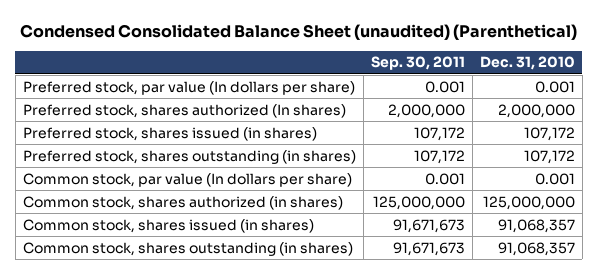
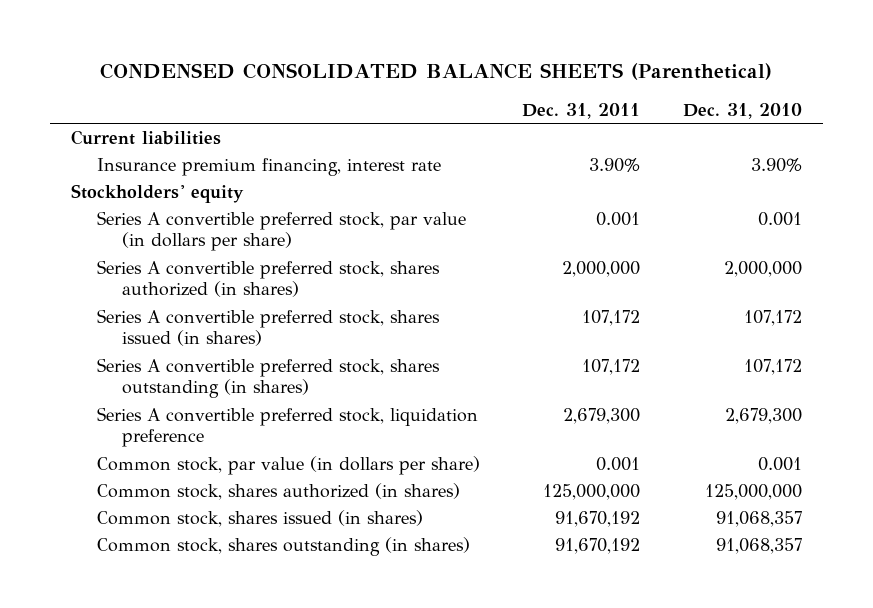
[19,23,577,40] Condensed Consolidated Balance Sheet (unaudited) (Parenthetical) -> [100,62,773,80] CONDENSED CONSOLIDATED BALANCE SHEETS (Parenthetical)
[370,56,465,71] Sep. 30, 2011 -> none
none -> [522,102,641,119] Dec. 31, 2011
none -> [70,129,221,145] Current liabilities
none -> [96,157,441,176] Insurance premium financing, interest rate
none -> [70,183,244,203] Stockholders' equity
[22,80,355,95] Preferred stock, par value (In dollars per share) -> [96,210,466,252] Series A convertible preferred stock, par value (in dollars per share)
[22,103,346,118] Preferred stock, shares authorized (In shares) -> [96,259,440,298] Series A convertible preferred stock, shares authorized (in shares)
[22,126,317,141] Preferred stock, shares issued (in shares) -> [96,308,440,347] Series A convertible preferred stock, shares issued (in shares)
[22,149,356,164] Preferred stock, shares outstanding (in shares) -> [96,357,440,399] Series A convertible preferred stock, shares outstanding (in shares)
none -> [96,406,478,448] Series A convertible preferred stock, liquidation preference
[22,172,352,187] Common stock, par value (In dollars per share) -> [96,455,480,475] Common stock, par value (in dollars per share)

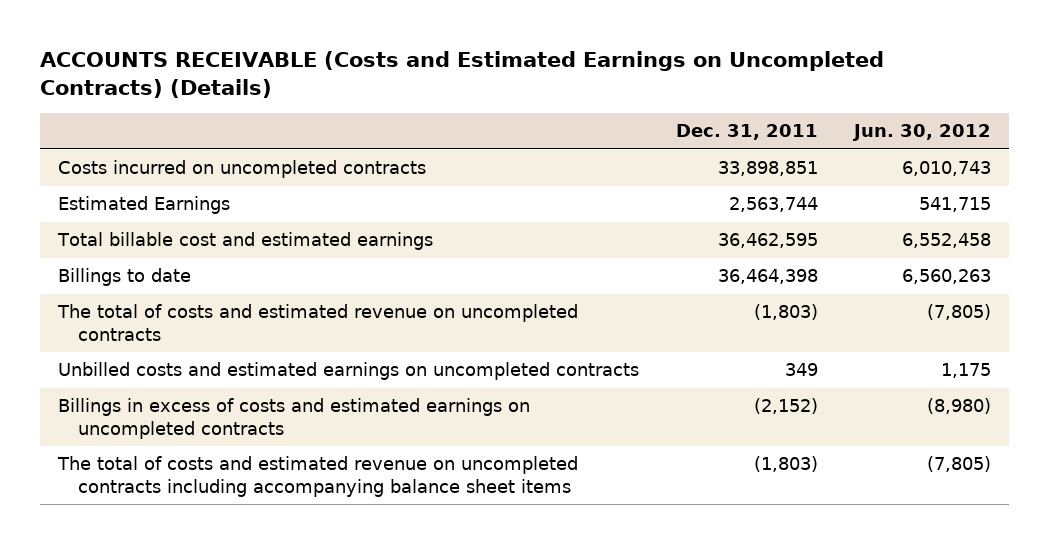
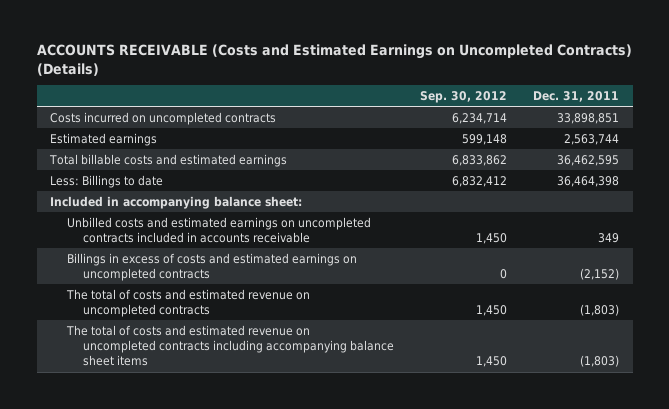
[852,124,992,142] Jun. 30, 2012 -> none
none -> [420,91,508,104] Sep. 30, 2012
[58,196,231,215] Estimated Earnings -> [49,132,157,146] Estimated earnings
[57,232,434,251] Total billable cost and estimated earnings -> [48,153,287,167] Total billable costs and estimated earnings
[58,268,192,287] Billings to date -> [49,174,163,188] Less: Billings to date
none -> [49,195,302,209] Included in accompanying balance sheet:
[58,362,640,381] Unbilled costs and estimated earnings on uncompleted contracts -> [66,216,371,244] Unbilled costs and estimated earnings on uncompleted contracts included in accounts receivable
[57,304,579,341] The total of costs and estimated revenue on uncompleted contracts -> [65,288,310,318] The total of costs and estimated revenue on uncompleted contracts

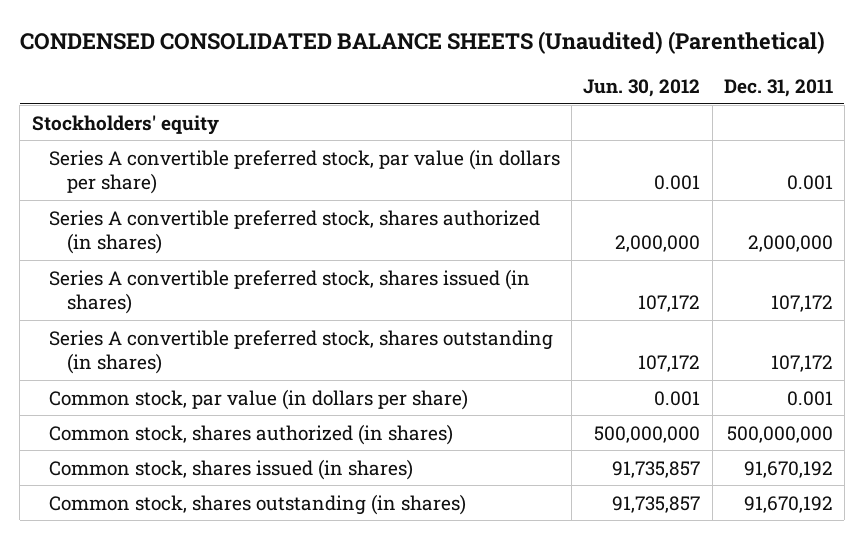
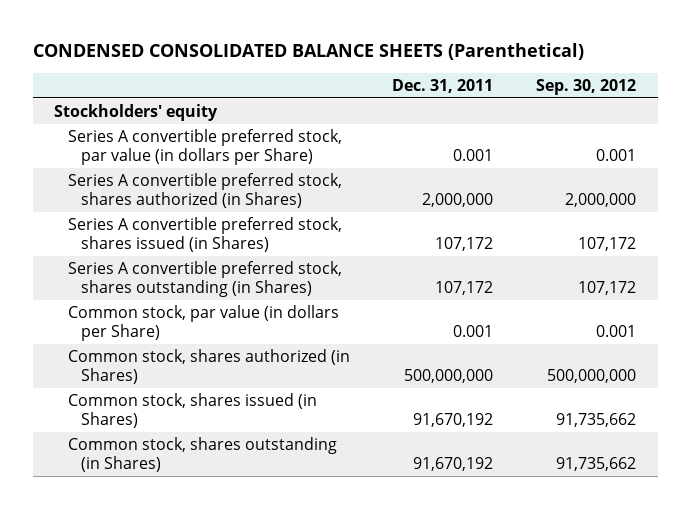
[19,31,825,55] CONDENSED CONSOLIDATED BALANCE SHEETS (Unaudited) (Parenthetical) -> [32,43,584,61] CONDENSED CONSOLIDATED BALANCE SHEETS (Parenthetical)
[583,78,701,97] Jun. 30, 2012 -> none
none -> [536,78,637,95] Sep. 30, 2012
[49,148,561,194] Series A convertible preferred stock, par value (in dollars per share) -> [67,129,342,166] Series A convertible preferred stock, par value (in dollars per Share)
[49,209,541,254] Series A convertible preferred stock, shares authorized (in shares) -> [67,173,342,209] Series A convertible preferred stock, shares authorized (in Shares)
[49,268,531,314] Series A convertible preferred stock, shares issued (in shares) -> [67,217,342,253] Series A convertible preferred stock, shares issued (in Shares)
[49,329,554,374] Series A convertible preferred stock, shares outstanding (in shares) -> [67,261,342,298] Series A convertible preferred stock, shares outstanding (in Shares)
[49,388,469,410] Common stock, par value (in dollars per share) -> [67,305,339,342] Common stock, par value (in dollars per Share)
[49,423,454,445] Common stock, shares authorized (in shares) -> [67,349,350,385] Common stock, shares authorized (in Shares)
[49,458,414,480] Common stock, shares issued (in shares) -> [67,393,317,429] Common stock, shares issued (in Shares)
[49,493,467,515] Common stock, shares outstanding (in shares) -> [67,437,337,473] Common stock, shares outstanding (in Shares)

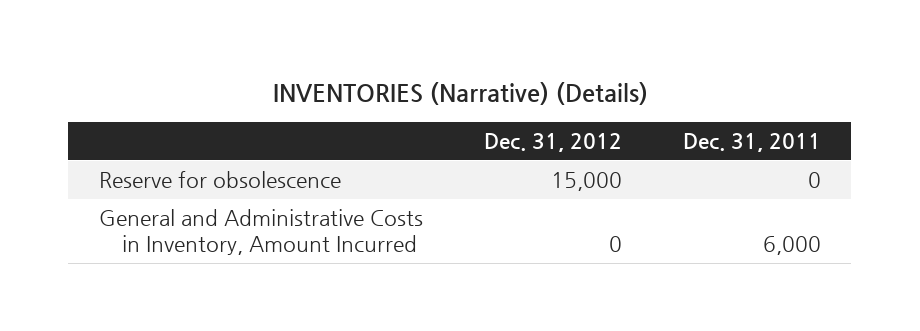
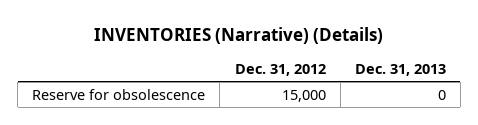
[682,133,821,153] Dec. 31, 2011 -> none
none -> [354,63,446,76] Dec. 31, 2013
[98,209,423,256] General and Administrative Costs in Inventory, Amount Incurred -> none

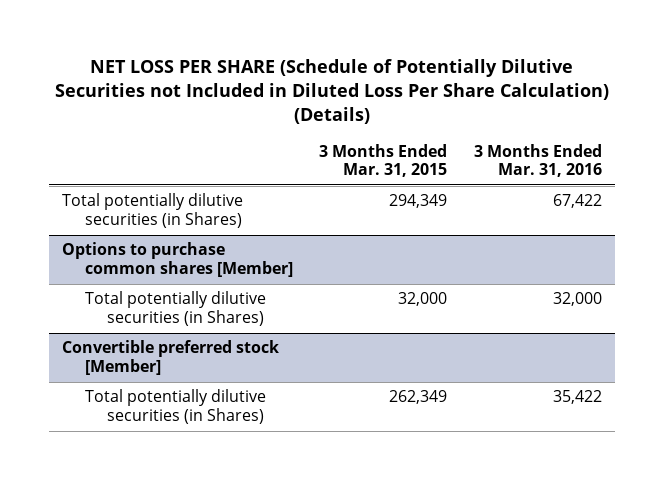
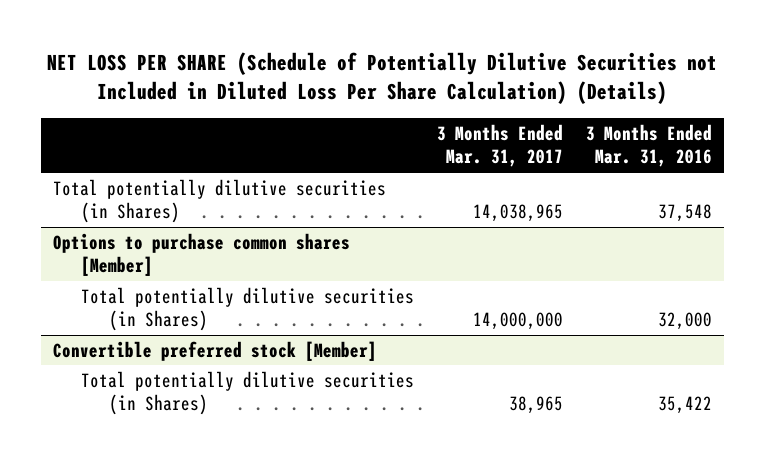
[319,143,448,178] 3 Months Ended Mar. 31, 2015 -> none
none -> [437,123,564,168] 3 Months Ended Mar. 31, 2017
[553,194,603,209] 67,422 -> [658,204,713,223] 37,548

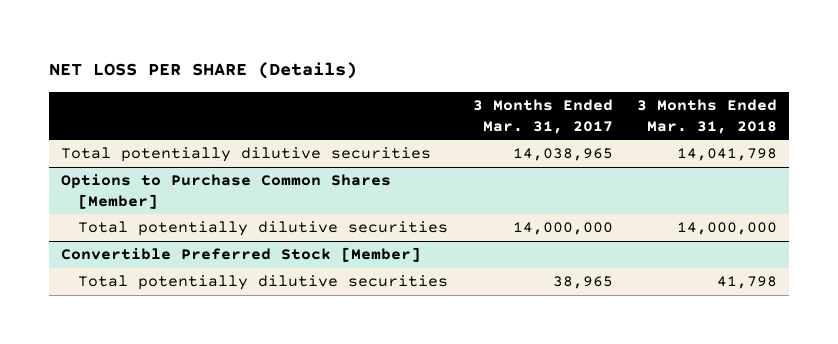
[47,52,718,105] NET LOSS PER SHARE (Schedule of Potentially Dilutive Securities not Included in Diluted Loss Per Share Calculation) (Details) -> [49,61,358,79] NET LOSS PER SHARE (Details)
[586,123,713,168] 3 Months Ended Mar. 31, 2016 -> none
none -> [636,99,777,134] 3 Months Ended Mar. 31, 2018
[52,178,386,224] Total potentially dilutive securities (in Shares) -> [61,147,432,163] Total potentially dilutive securities
[52,232,350,277] Options to purchase common shares [Member] -> [61,174,392,209] Options to Purchase Common Shares [Member]
[80,286,414,332] Total potentially dilutive securities (in Shares) -> [78,221,449,237] Total potentially dilutive securities
[52,340,377,361] Convertible preferred stock [Member] -> [61,247,422,263] Convertible Preferred Stock [Member]
[80,370,414,416] Total potentially dilutive securities (in Shares) -> [78,275,449,291] Total potentially dilutive securities

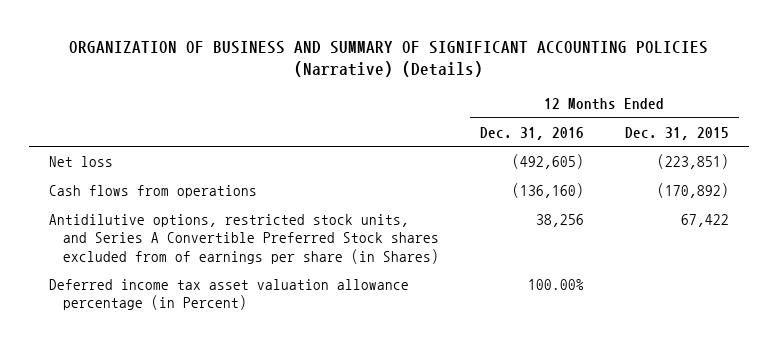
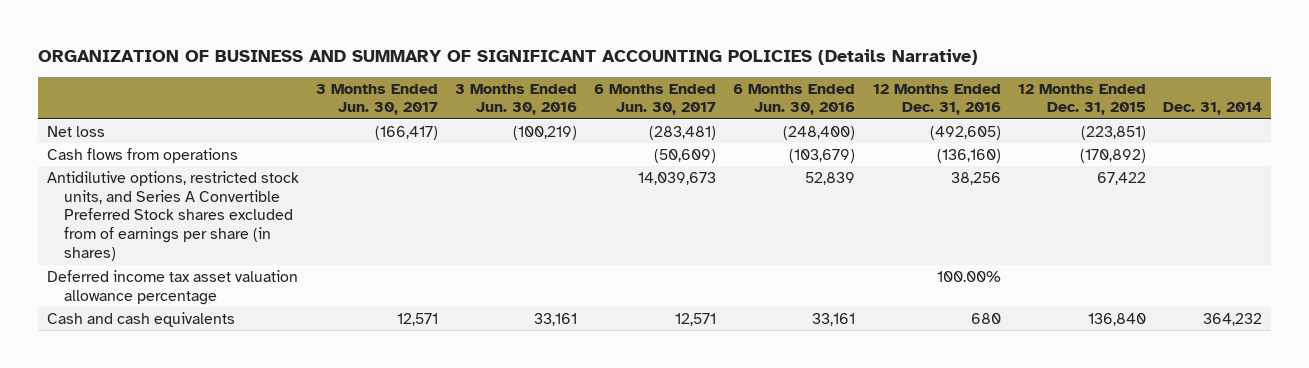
[68,40,708,78] ORGANIZATION OF BUSINESS AND SUMMARY OF SIGNIFICANT ACCOUNTING POLICIES (Narrative) (Details) -> [37,48,978,65] ORGANIZATION OF BUSINESS AND SUMMARY OF SIGNIFICANT ACCOUNTING POLICIES (Details Narrative)
none -> [315,83,438,116] 3 Months Ended Jun. 30, 2017
none -> [454,83,577,116] 3 Months Ended Jun. 30, 2016
none -> [594,83,717,116] 6 Months Ended Jun. 30, 2017
none -> [733,83,856,116] 6 Months Ended Jun. 30, 2016
none -> [1163,102,1263,116] Dec. 31, 2014
[49,214,440,264] Antidilutive options, restricted stock units, and Series A Convertible Preferred Stock shares excluded from of earnings per share (in Shares) -> [46,170,299,262] Antidilutive options, restricted stock units, and Series A Convertible Preferred Stock shares excluded from of earnings per share (in shares)
[49,279,410,311] Deferred income tax asset valuation allowance percentage (in Percent) -> [46,269,298,305] Deferred income tax asset valuation allowance percentage
none -> [46,311,235,327] Cash and cash equivalents

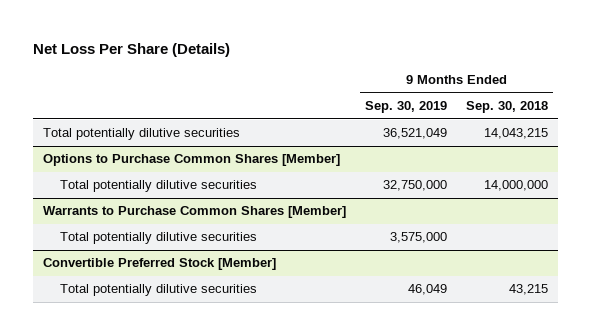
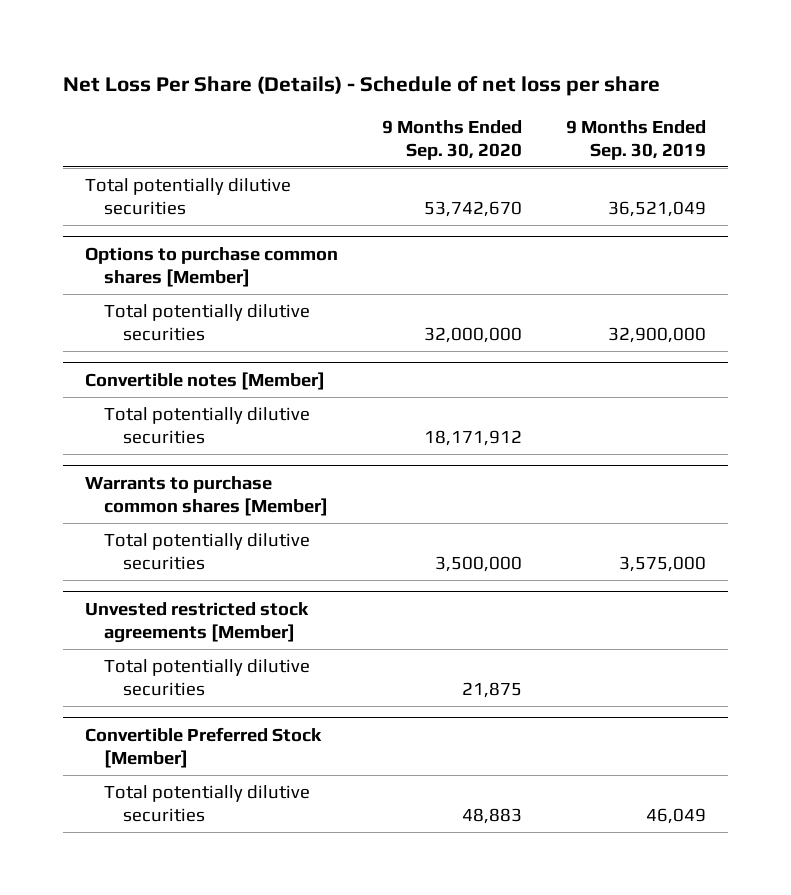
[33,42,231,57] Net Loss Per Share (Details) -> [62,76,660,97] Net Loss Per Share (Details) - Schedule of net loss per share
[466,101,549,114] Sep. 30, 2018 -> none
none -> [381,119,522,160] 9 Months Ended Sep. 30, 2020
[43,154,341,167] Options to Purchase Common Shares [Member] -> [84,246,338,287] Options to purchase common shares [Member]
[383,180,448,192] 32,750,000 -> [607,327,706,344] 32,900,000
none -> [84,371,325,390] Convertible notes [Member]
none -> [103,407,310,445] Total potentially dilutive securities
[43,206,347,219] Warrants to Purchase Common Shares [Member] -> [84,475,328,516] Warrants to purchase common shares [Member]
none -> [84,601,309,643] Unvested restricted stock agreements [Member]
none -> [103,659,310,697] Total potentially dilutive securities

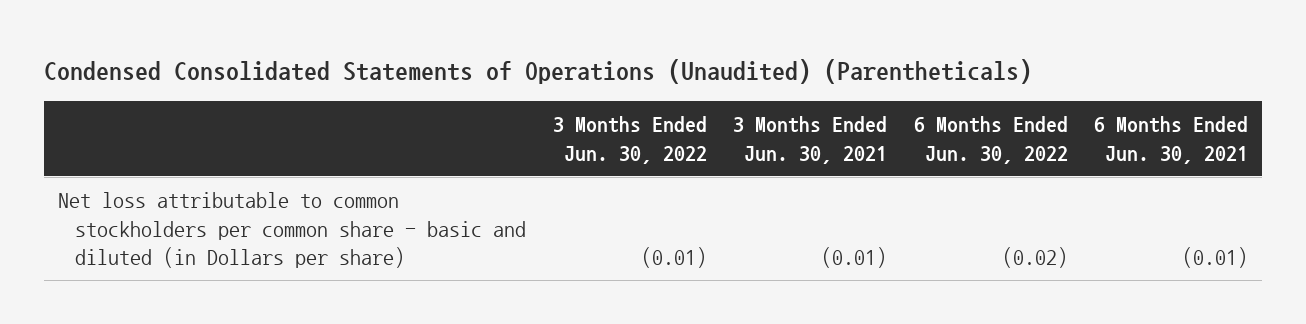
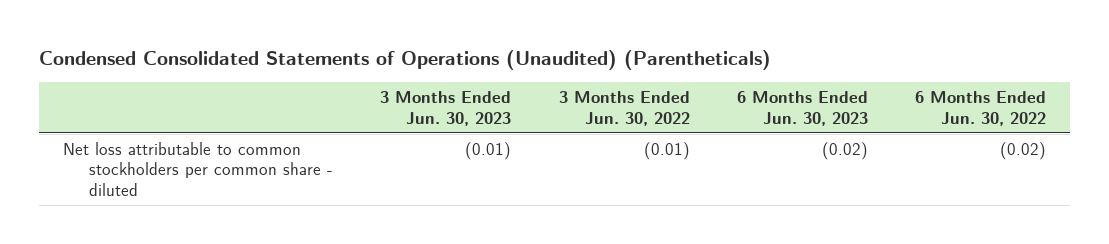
[733,116,888,164] 3 Months Ended Jun. 30, 2021 -> none
[1094,116,1249,164] 6 Months Ended Jun. 30, 2021 -> none
none -> [380,91,512,126] 3 Months Ended Jun. 30, 2023
none -> [737,91,869,126] 6 Months Ended Jun. 30, 2023
[57,192,527,269] Net loss attributable to common stockholders per common share - basic and diluted (in Dollars per share) -> [62,141,333,197] Net loss attributable to common stockholders per common share - diluted

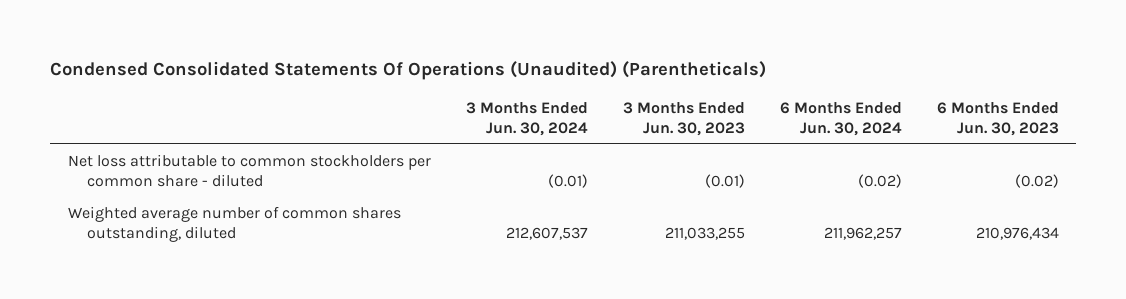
[39,50,772,71] Condensed Consolidated Statements of Operations (Unaudited) (Parentheticals) -> [50,61,767,81] Condensed Consolidated Statements Of Operations (Unaudited) (Parentheticals)
[558,91,690,126] 3 Months Ended Jun. 30, 2022 -> none
[915,91,1047,126] 6 Months Ended Jun. 30, 2022 -> none
none -> [465,101,588,136] 3 Months Ended Jun. 30, 2024
none -> [779,101,902,136] 6 Months Ended Jun. 30, 2024
none -> [67,206,401,243] Weighted average number of common shares outstanding, diluted

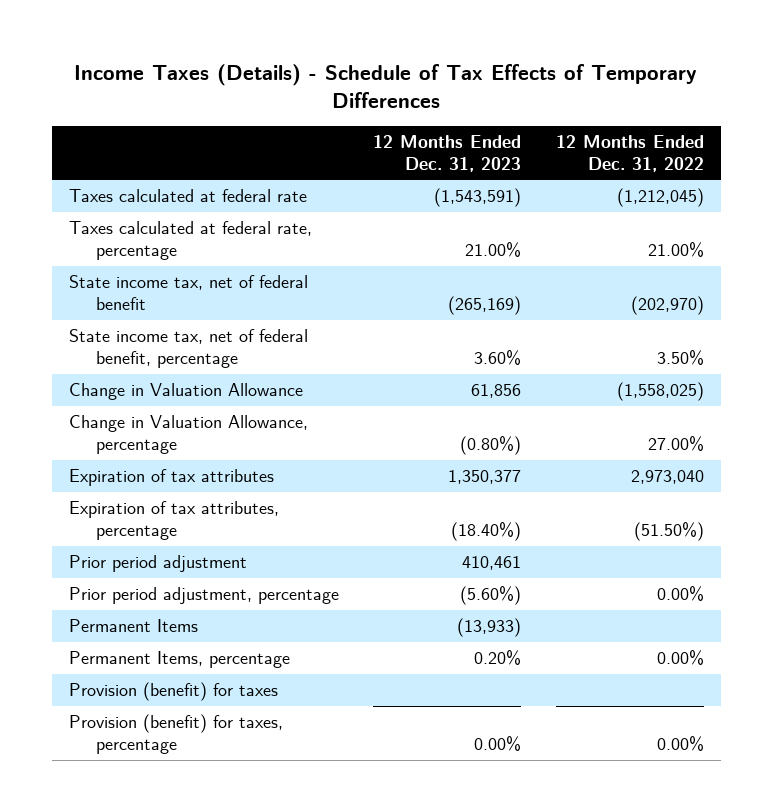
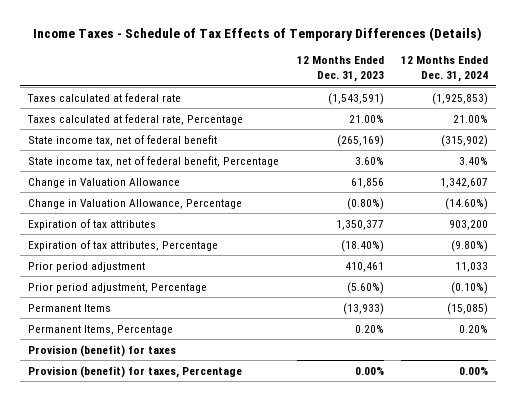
[74,63,698,108] Income Taxes (Details) - Schedule of Tax Effects of Temporary Differences -> [33,26,483,41] Income Taxes - Schedule of Tax Effects of Temporary Differences (Details)
[556,135,705,172] 12 Months Ended Dec. 31, 2022 -> none
none -> [400,56,488,83] 12 Months Ended Dec. 31, 2024
[68,221,312,260] Taxes calculated at federal rate, percentage -> [27,113,244,125] Taxes calculated at federal rate, Percentage
[68,329,308,368] State income tax, net of federal benefit, percentage -> [28,155,280,167] State income tax, net of federal benefit, Percentage
[68,415,308,454] Change in Valuation Allowance, percentage -> [28,198,243,209] Change in Valuation Allowance, Percentage
[68,501,279,540] Expiration of tax attributes, percentage -> [28,239,219,251] Expiration of tax attributes, Percentage
[68,587,339,605] Prior period adjustment, percentage -> [28,282,208,293] Prior period adjustment, Percentage
[68,651,290,669] Permanent Items, percentage -> [28,324,174,335] Permanent Items, Percentage
[68,714,283,754] Provision (benefit) for taxes, percentage -> [28,365,243,378] Provision (benefit) for taxes, Percentage

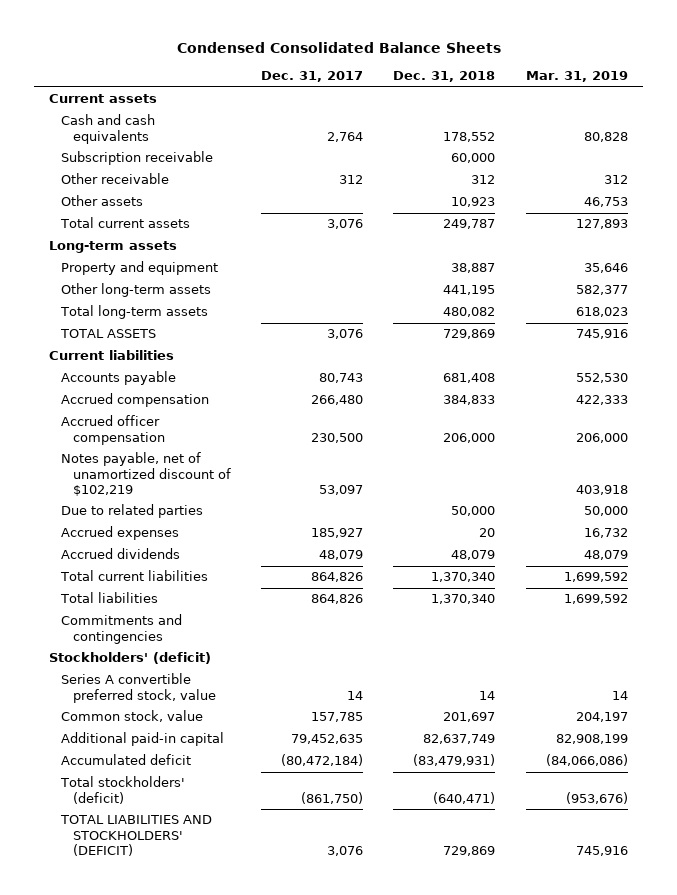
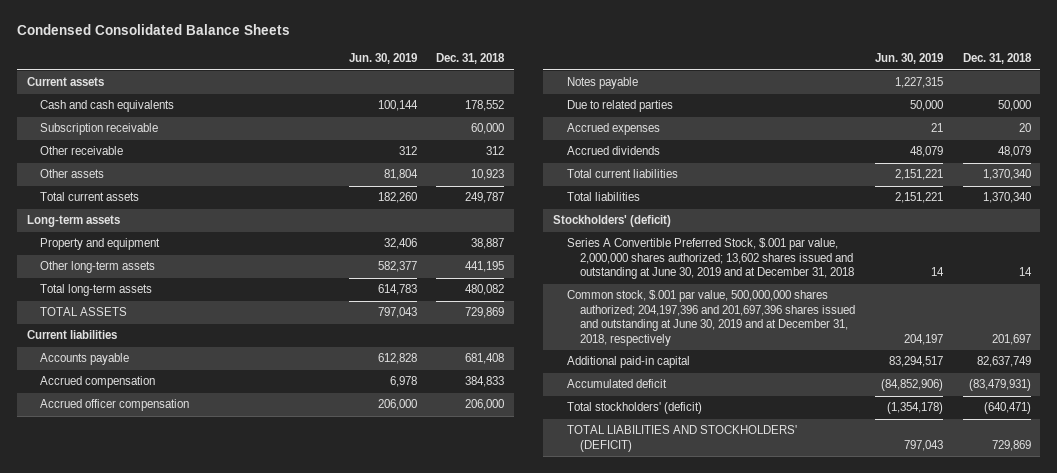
[260,71,363,83] Dec. 31, 2017 -> none
[525,71,628,83] Mar. 31, 2019 -> none
none -> [348,53,417,65] Jun. 30, 2019
[60,452,231,496] Notes payable, net of unamortized discount of $102,219 -> [566,77,638,90] Notes payable
[60,614,182,644] Commitments and contingencies -> none
[60,673,216,703] Series A convertible preferred stock, value -> [566,238,855,280] Series A Convertible Preferred Stock, $.001 par value, 2,000,000 shares authorized; 13,602 shares issued and outstanding at June 30, 2019 and at December 31, 2018
[60,710,203,723] Common stock, value -> [566,290,856,346] Common stock, $.001 par value, 500,000,000 shares authorized; 204,197,396 and 201,697,396 shares issued and outstanding at June 30, 2019 and at December 31, 2018, respectively

